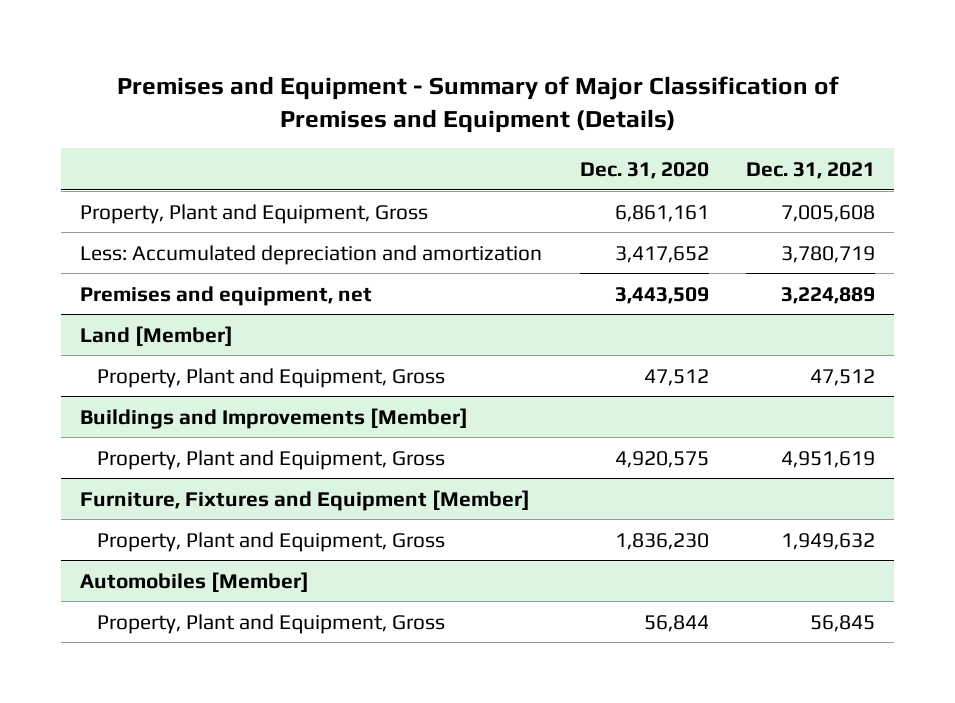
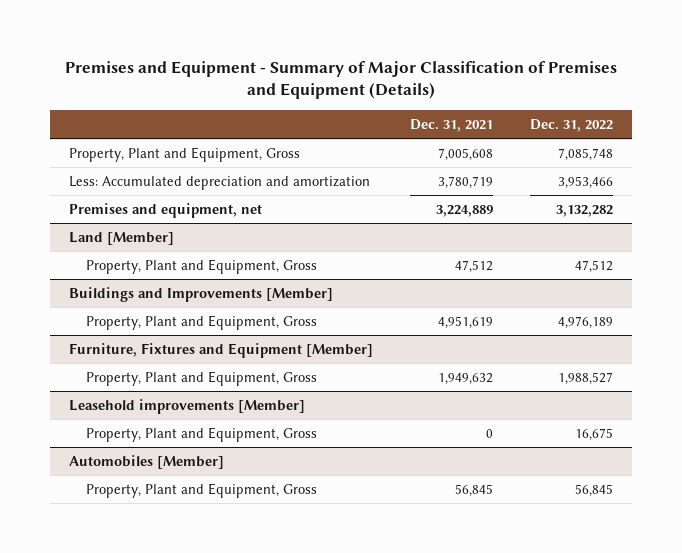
[579,161,709,179] Dec. 31, 2020 -> none
none -> [530,118,614,132] Dec. 31, 2022
none -> [68,398,305,414] Leasehold improvements [Member]
none -> [86,426,318,442] Property, Plant and Equipment, Gross

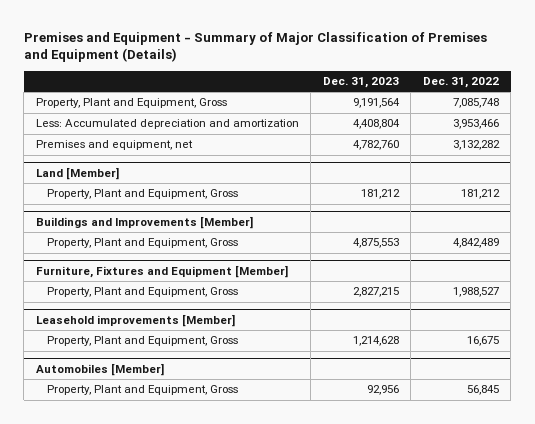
[410,118,494,132] Dec. 31, 2021 -> none
none -> [322,76,399,88] Dec. 31, 2023
[575,259,614,273] 47,512 -> [460,189,500,200] 181,212
[558,315,614,329] 4,976,189 -> [452,238,499,249] 4,842,489

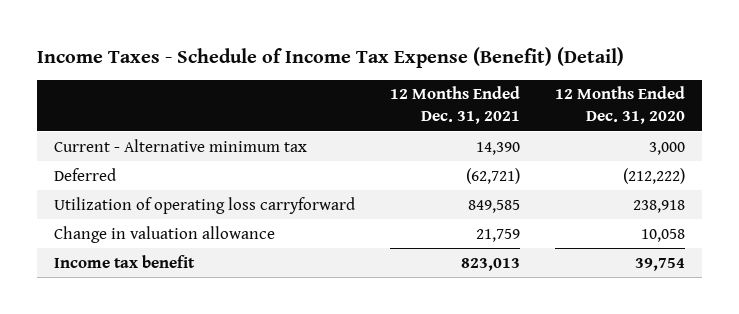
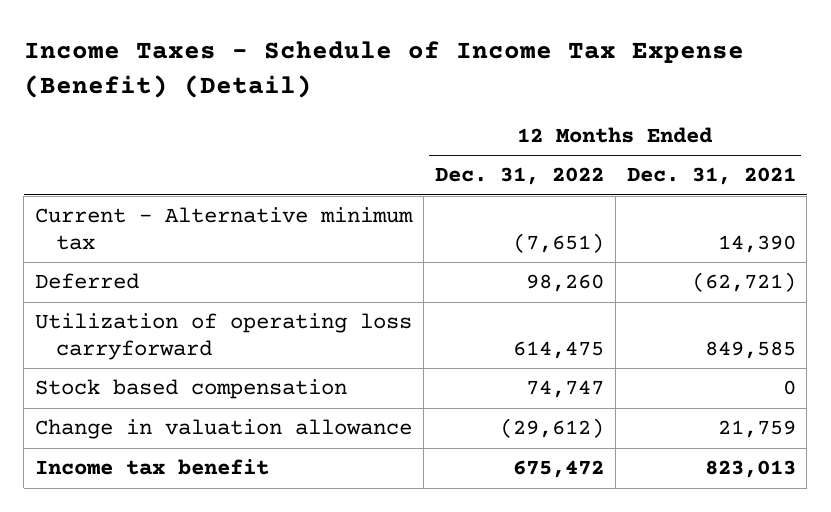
[554,86,685,125] 12 Months Ended Dec. 31, 2020 -> none
none -> [434,167,604,186] Dec. 31, 2022
none -> [34,379,347,400] Stock based compensation

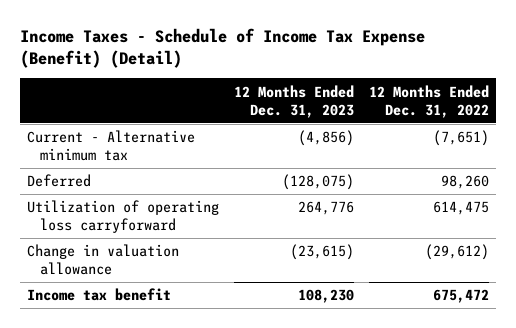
[626,167,796,186] Dec. 31, 2021 -> none
none -> [234,84,355,118] 12 Months Ended Dec. 31, 2023
[34,379,347,400] Stock based compensation -> none

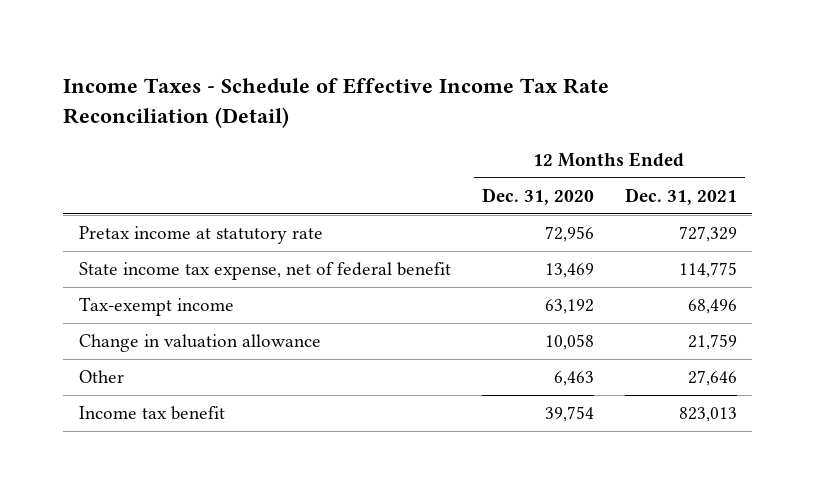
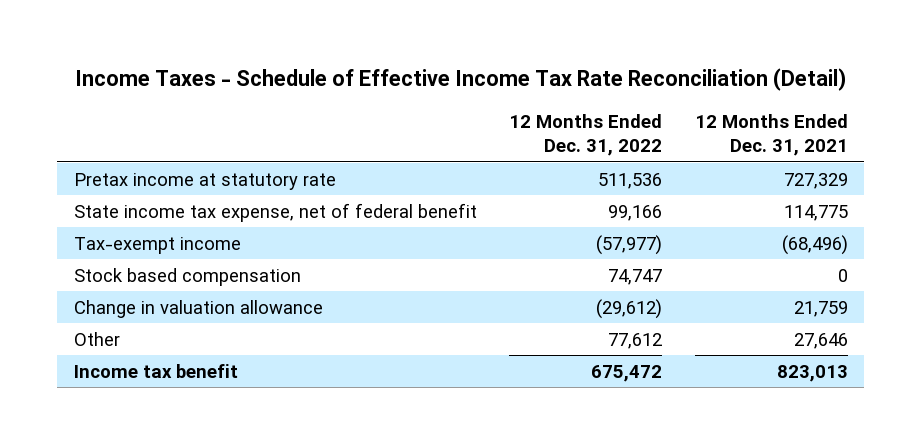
[481,187,594,205] Dec. 31, 2020 -> none
none -> [509,113,663,157] 12 Months Ended Dec. 31, 2022
[687,299,737,315] 68,496 -> [781,234,848,255] (68,496)
none -> [73,267,301,286] Stock based compensation

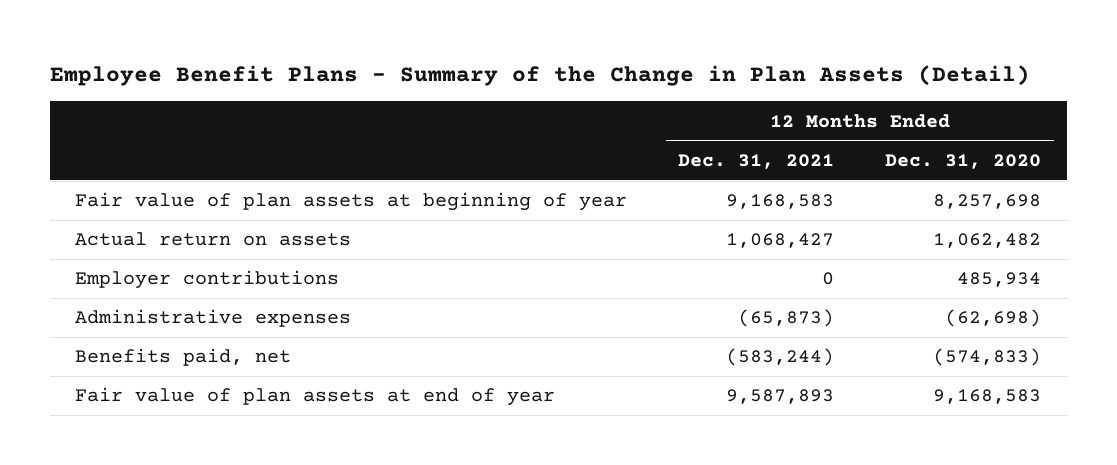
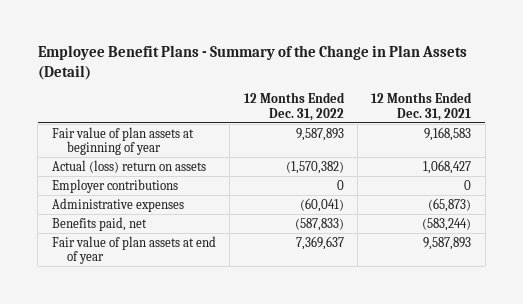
[885,154,1042,170] Dec. 31, 2020 -> none
none -> [243,91,345,121] 12 Months Ended Dec. 31, 2022
[75,232,352,247] Actual return on assets -> [51,159,206,173] Actual (loss) return on assets

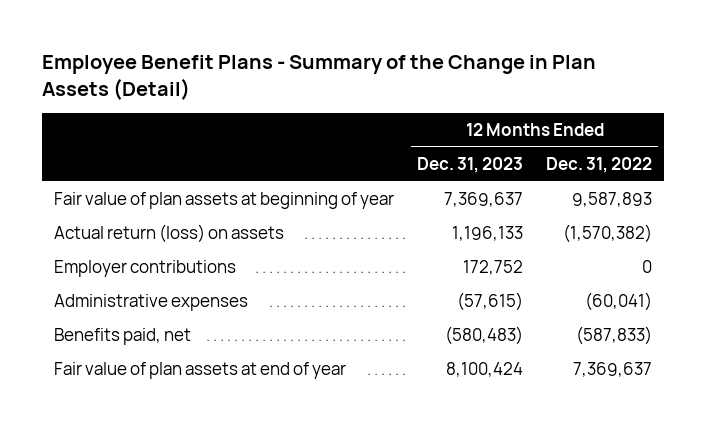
[371,91,473,121] 12 Months Ended Dec. 31, 2021 -> none
none -> [417,157,524,174] Dec. 31, 2023
[51,159,206,173] Actual (loss) return on assets -> [53,224,284,244] Actual return (loss) on assets

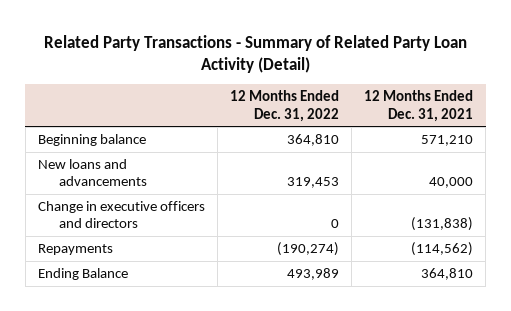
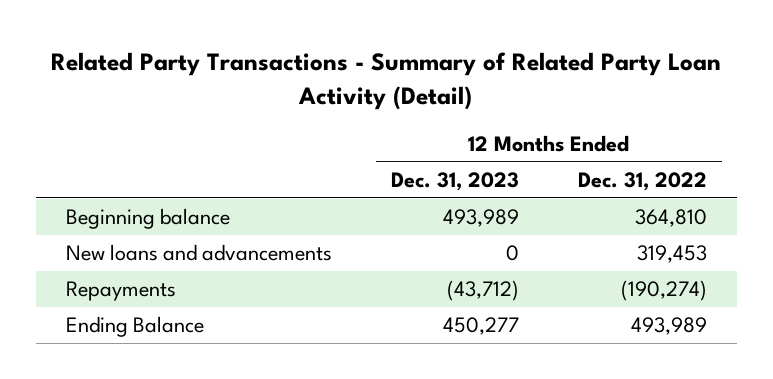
[364,90,474,122] 12 Months Ended Dec. 31, 2021 -> none
none -> [390,172,519,192] Dec. 31, 2023
[37,201,205,229] Change in executive officers and directors -> none

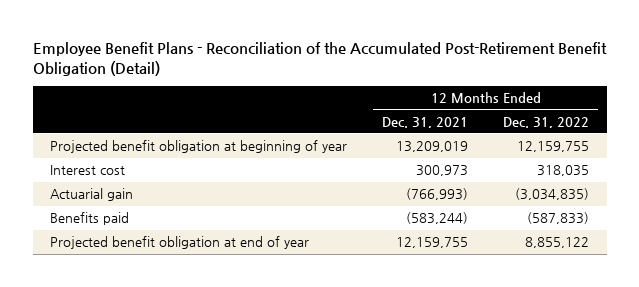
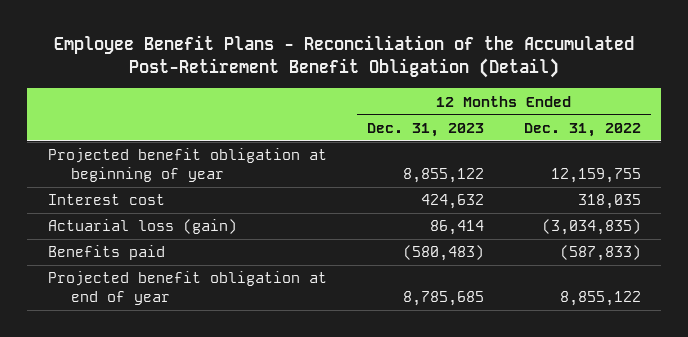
[382,116,469,128] Dec. 31, 2021 -> none
none -> [366,122,484,137] Dec. 31, 2023
[50,188,134,202] Actuarial gain -> [47,219,237,235] Actuarial loss (gain)

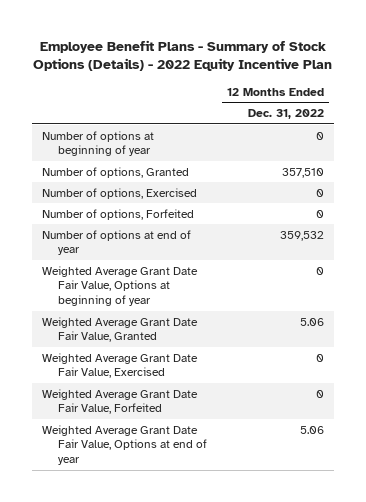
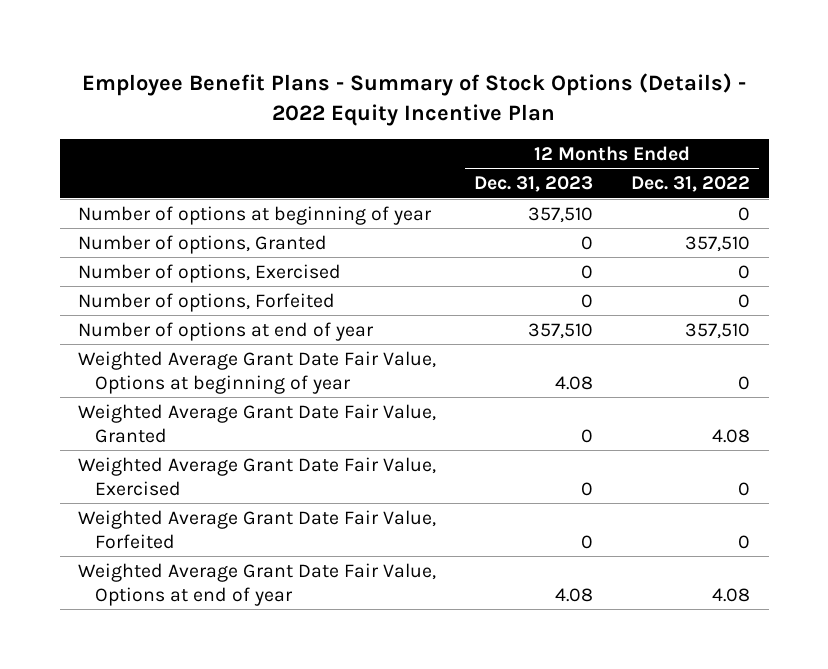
none -> [474,176,594,193] Dec. 31, 2023
[280,230,325,241] 359,532 -> [684,322,750,339] 357,510
[300,317,325,326] 5.06 -> [711,428,750,443] 4.08
[300,425,325,434] 5.06 -> [711,587,750,602] 4.08

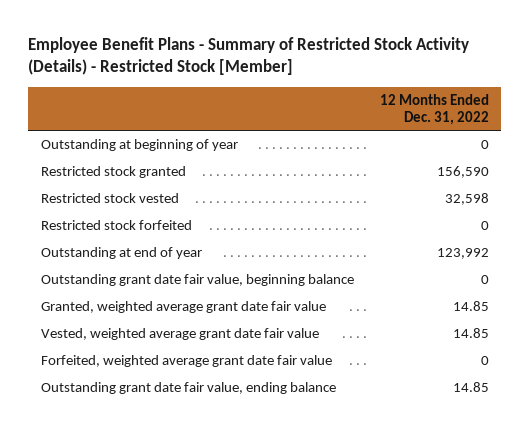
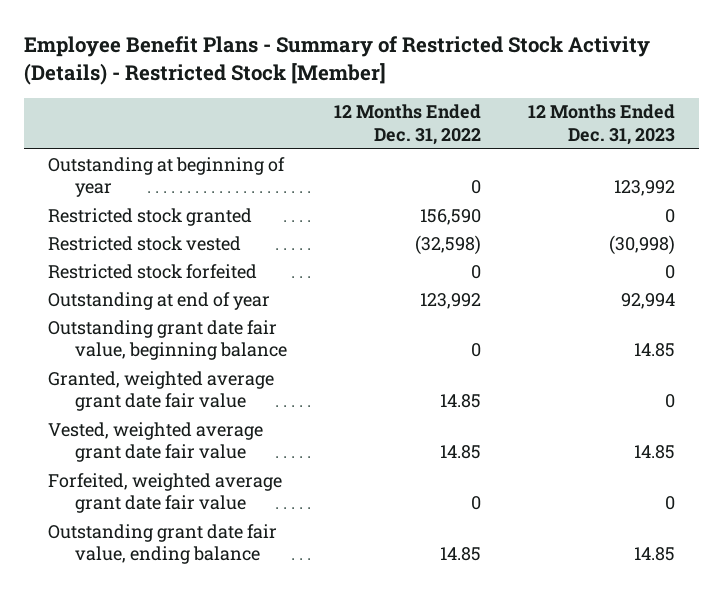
none -> [528,104,676,146] 12 Months Ended Dec. 31, 2023
[444,193,489,206] 32,598 -> [415,234,482,255] (32,598)

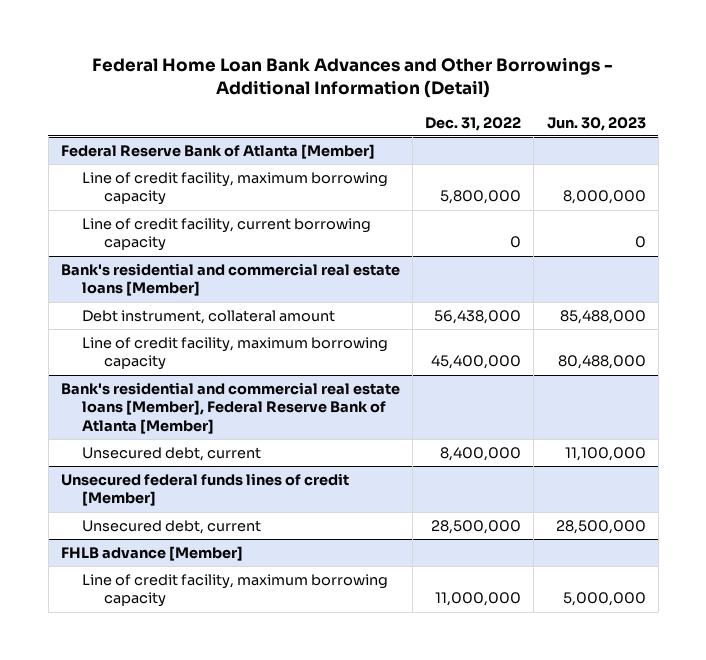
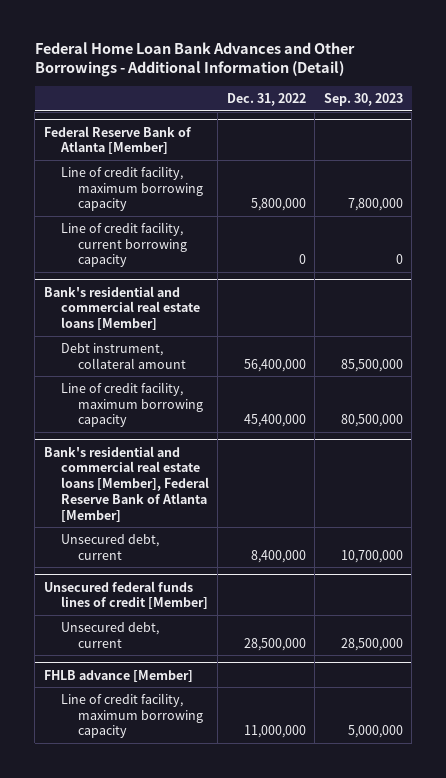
[546,116,646,131] Jun. 30, 2023 -> none
none -> [323,92,403,106] Sep. 30, 2023
[434,310,522,325] 56,438,000 -> [243,358,306,372] 56,400,000

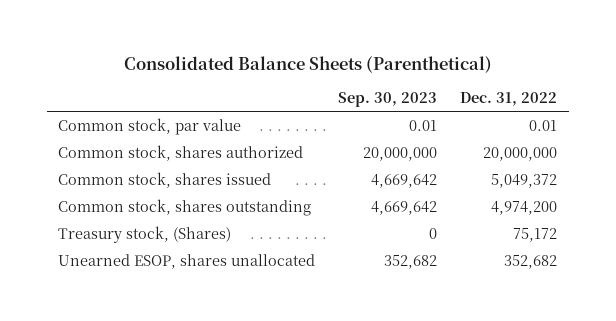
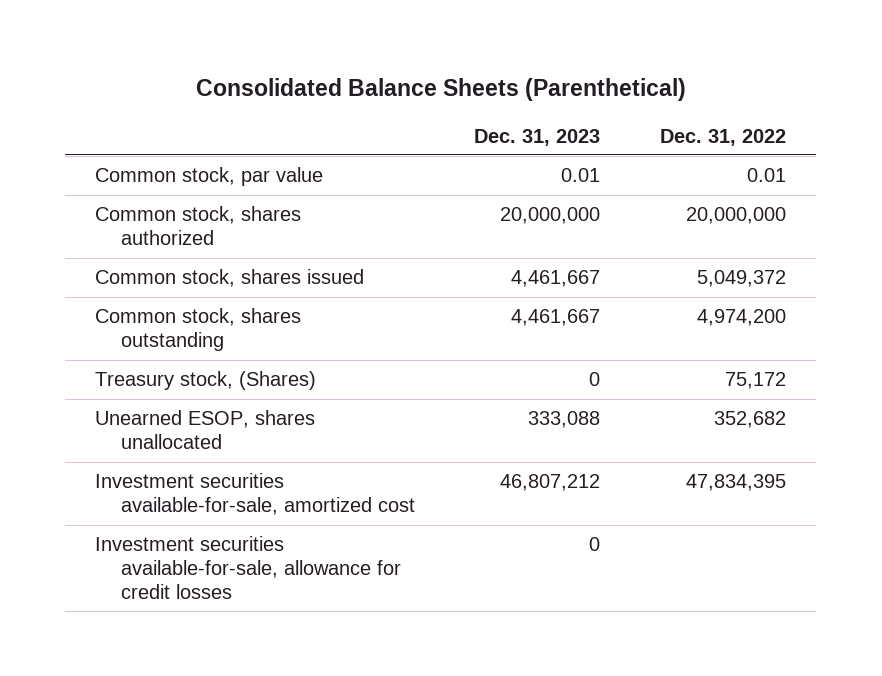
[338,91,438,107] Sep. 30, 2023 -> none
none -> [474,128,601,146] Dec. 31, 2023
none -> [95,473,415,516] Investment securities available-for-sale, amortized cost
none -> [95,536,401,600] Investment securities available-for-sale, allowance for credit losses

